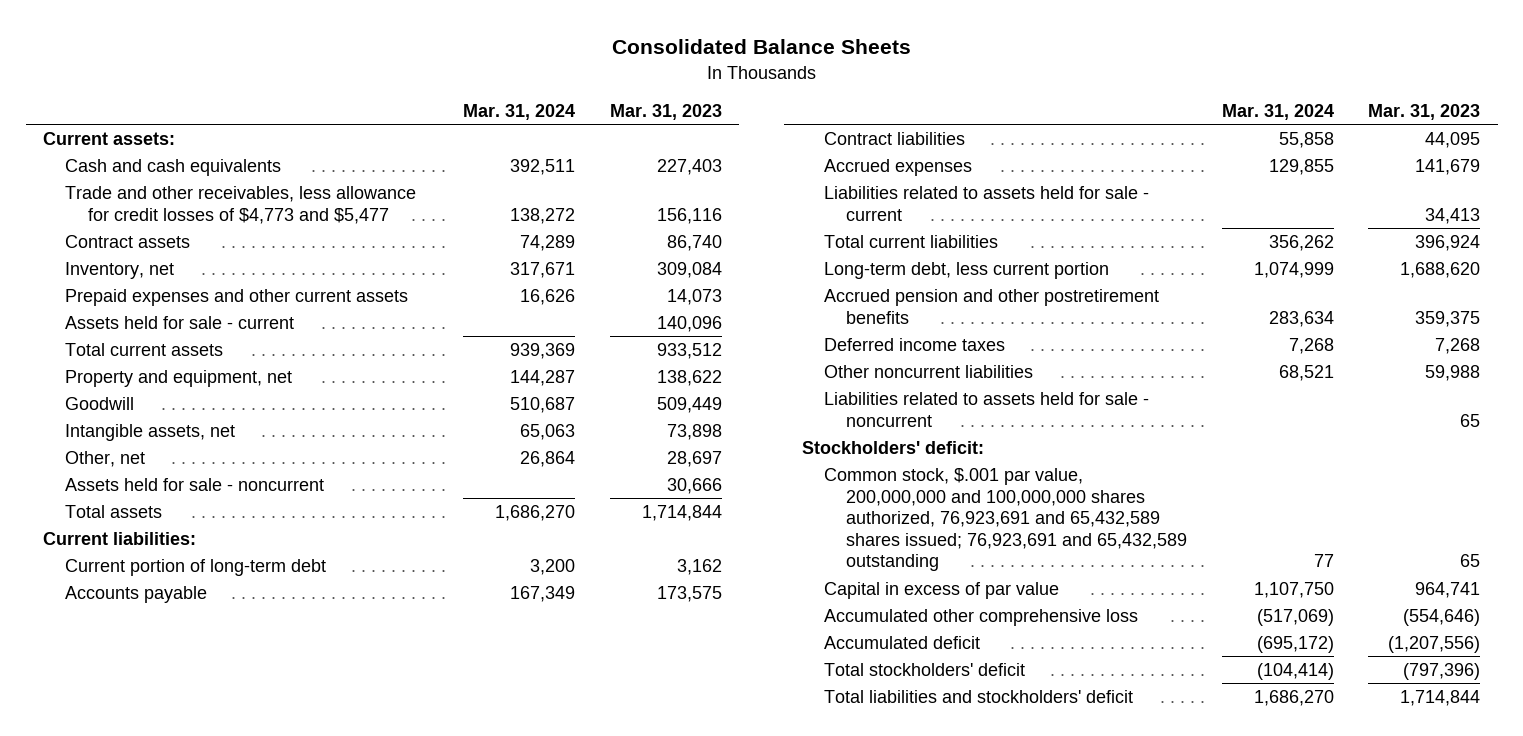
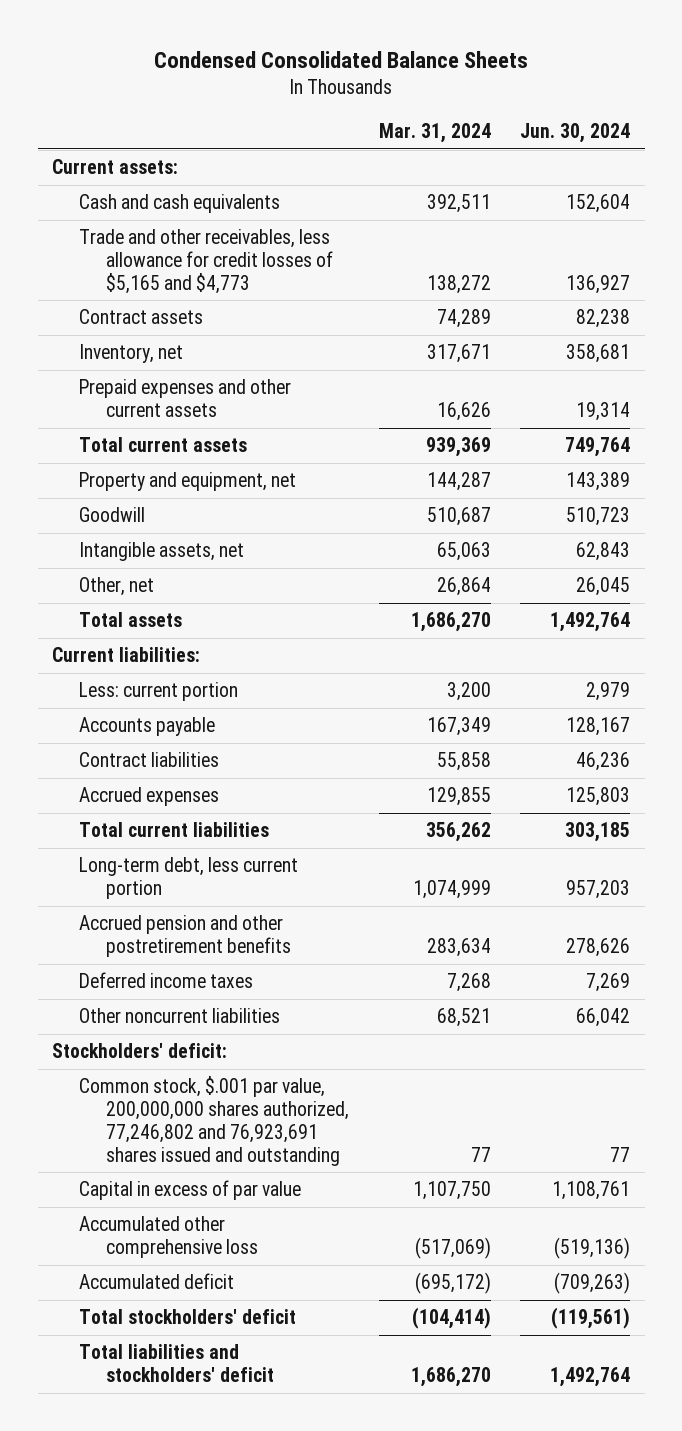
[611,39,911,55] Consolidated Balance Sheets -> [154,50,529,68] Condensed Consolidated Balance Sheets
[609,103,722,120] Mar. 31, 2023 -> none
none -> [520,123,631,144] Jun. 30, 2024
[65,185,417,224] Trade and other receivables, less allowance for credit losses of $4,773 and $5,477 -> [79,229,334,294] Trade and other receivables, less allowance for credit losses of $5,165 and $4,773
[65,315,295,329] Assets held for sale - current -> none
[65,477,325,491] Assets held for sale - noncurrent -> none
[65,558,327,576] Current portion of long-term debt -> [79,682,239,702] Less: current portion
[823,185,1149,221] Liabilities related to assets held for sale - current -> none
[823,391,1149,427] Liabilities related to assets held for sale - noncurrent -> none
[823,467,1188,572] Common stock, $.001 par value, 200,000,000 and 100,000,000 shares authorized, 76,923,691 and 65,432,589 shares issued; 76,923,691 and 65,432,589 outstanding -> [79,1076,350,1166] Common stock, $.001 par value, 200,000,000 shares authorized, 77,246,802 and 76,923,691 shares issued and outstanding

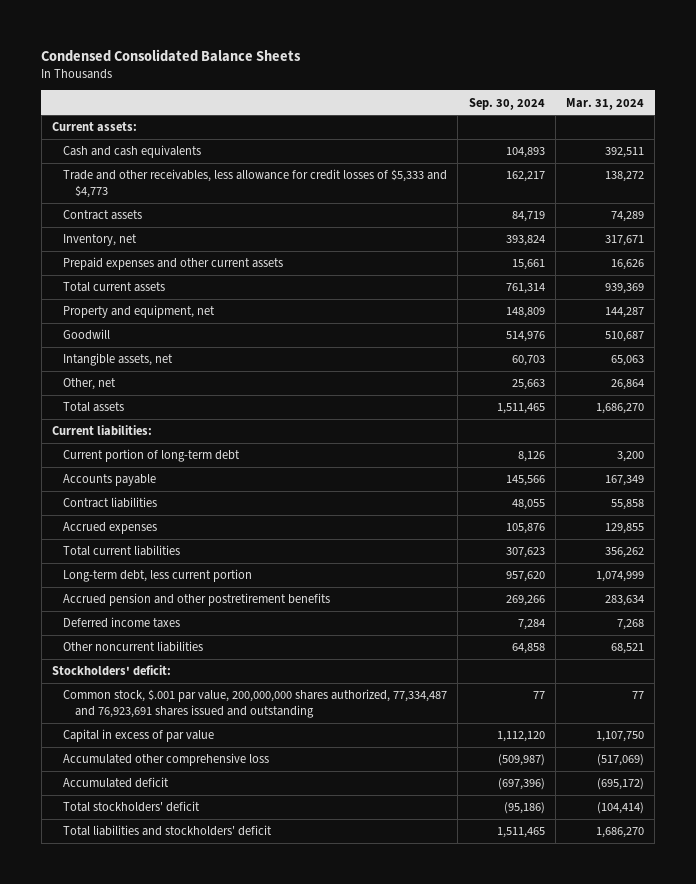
[520,123,631,144] Jun. 30, 2024 -> none
none -> [468,97,545,110] Sep. 30, 2024
[79,229,334,294] Trade and other receivables, less allowance for credit losses of $5,165 and $4,773 -> [63,169,448,199] Trade and other receivables, less allowance for credit losses of $5,333 and $4,773
[79,682,239,702] Less: current portion -> [63,449,241,463] Current portion of long-term debt
[79,1076,350,1166] Common stock, $.001 par value, 200,000,000 shares authorized, 77,246,802 and 76,923,691 shares issued and outstanding -> [63,689,448,719] Common stock, $.001 par value, 200,000,000 shares authorized, 77,334,487 and 76,923,691 shares issued and outstanding

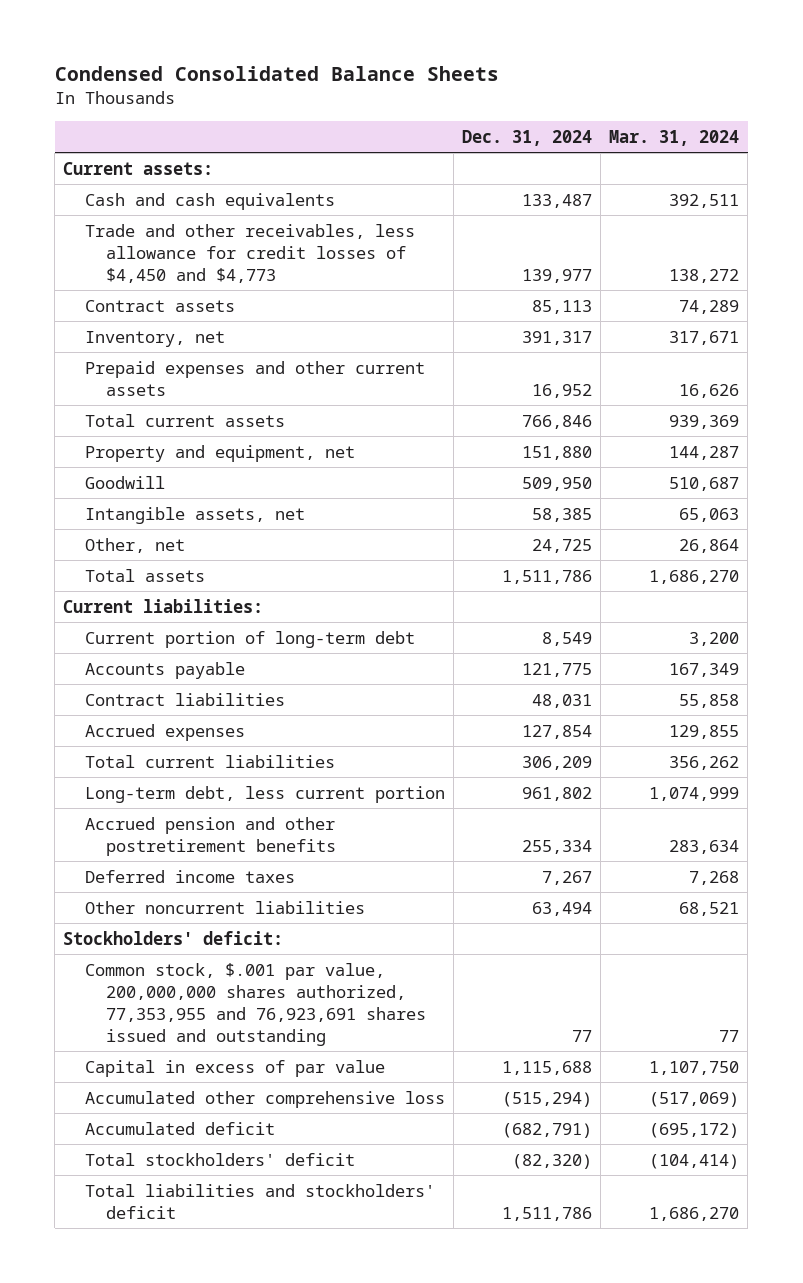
[468,97,545,110] Sep. 30, 2024 -> none
none -> [461,129,592,146] Dec. 31, 2024
[63,169,448,199] Trade and other receivables, less allowance for credit losses of $5,333 and $4,773 -> [84,223,415,283] Trade and other receivables, less allowance for credit losses of $4,450 and $4,773
[63,689,448,719] Common stock, $.001 par value, 200,000,000 shares authorized, 77,334,487 and 76,923,691 shares issued and outstanding -> [84,962,426,1046] Common stock, $.001 par value, 200,000,000 shares authorized, 77,353,955 and 76,923,691 shares issued and outstanding

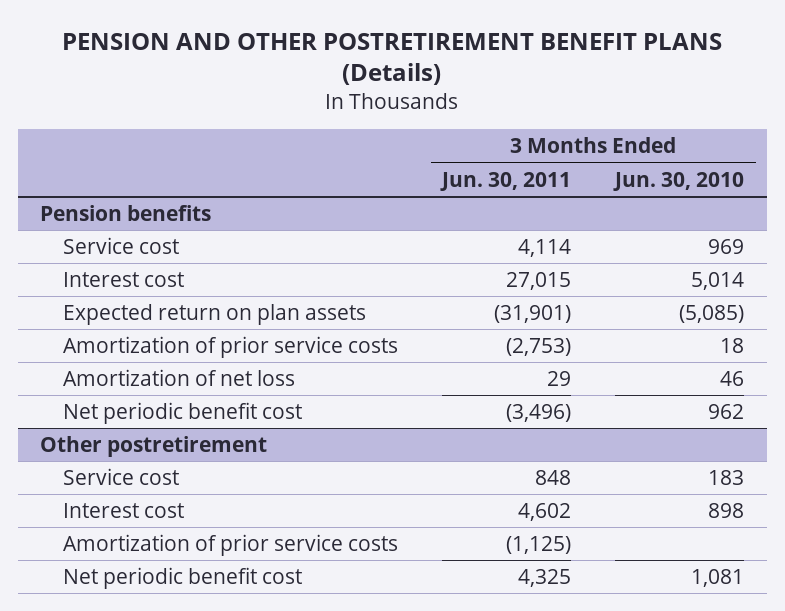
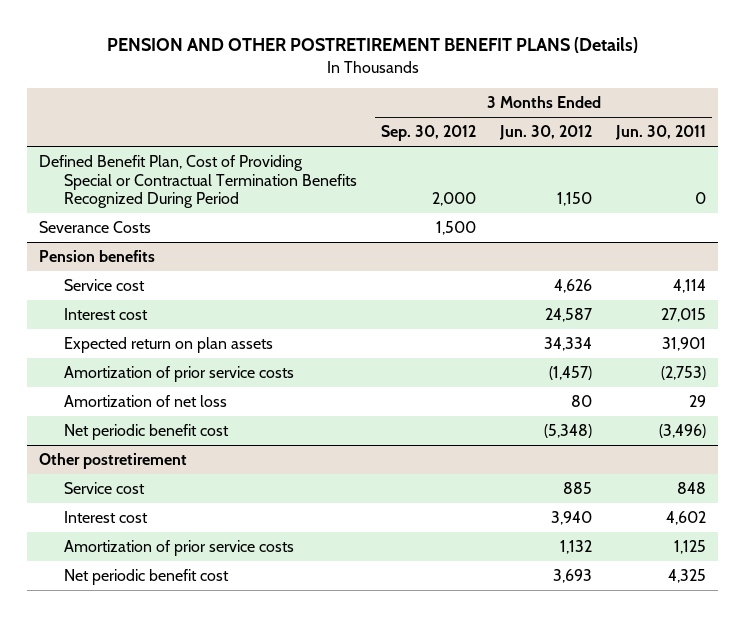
[613,171,745,191] Jun. 30, 2010 -> none
none -> [380,125,476,142] Sep. 30, 2012
none -> [499,125,593,141] Jun. 30, 2012
none -> [38,155,357,209] Defined Benefit Plan, Cost of Providing Special or Contractual Termination Benefits Recognized During Period
none -> [38,221,151,234] Severance Costs
[494,304,572,323] (31,901) -> [662,337,707,352] 31,901
[506,535,572,554] (1,125) -> [674,540,707,555] 1,125

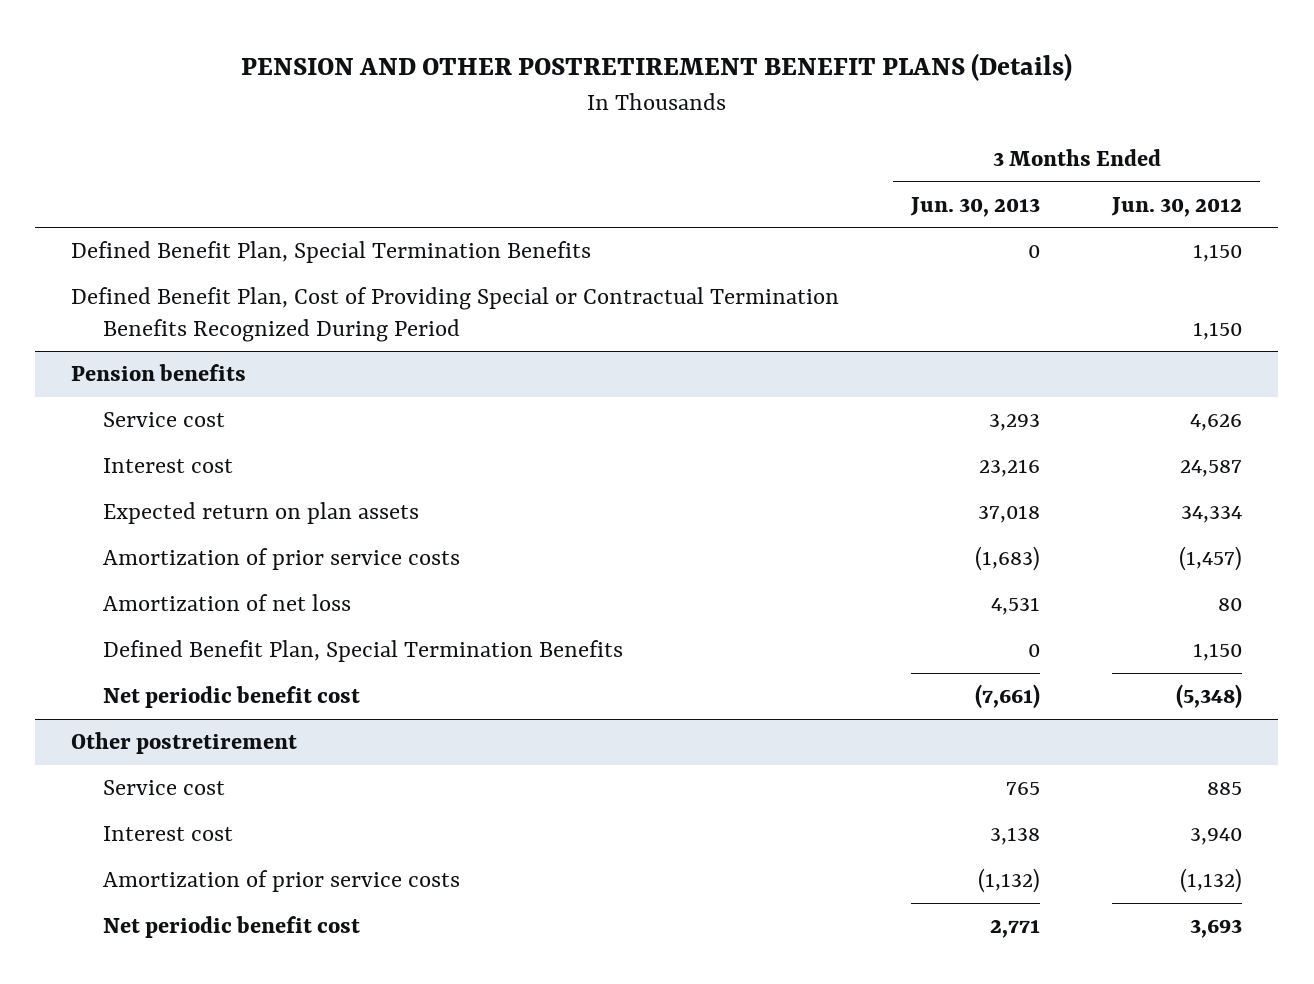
[380,125,476,142] Sep. 30, 2012 -> none
[615,125,707,141] Jun. 30, 2011 -> none
none -> [910,197,1041,218] Jun. 30, 2013
none -> [71,241,592,264] Defined Benefit Plan, Special Termination Benefits
[38,221,151,234] Severance Costs -> none
none -> [102,640,623,663] Defined Benefit Plan, Special Termination Benefits
[560,540,593,555] 1,132 -> [1180,868,1243,894] (1,132)

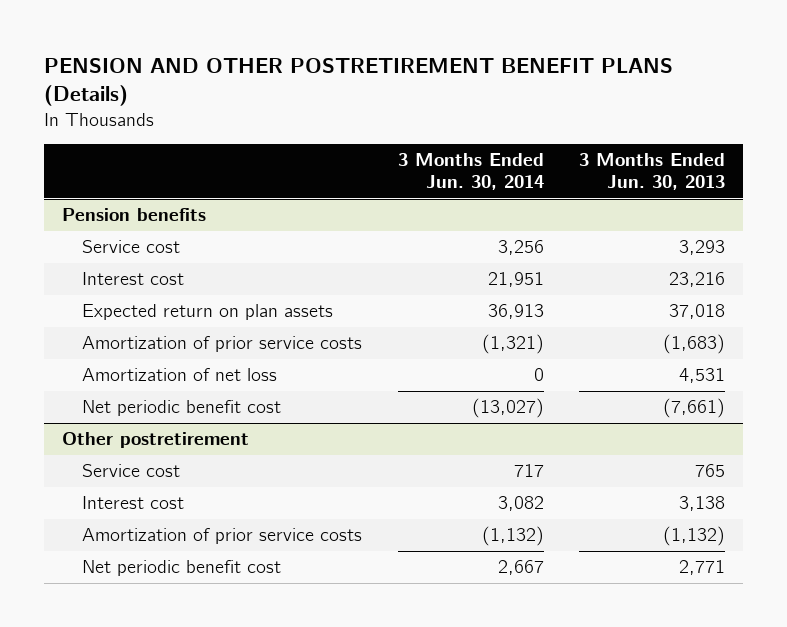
[1111,197,1243,218] Jun. 30, 2012 -> none
none -> [397,153,544,191] 3 Months Ended Jun. 30, 2014
[71,241,592,264] Defined Benefit Plan, Special Termination Benefits -> none
[71,287,840,342] Defined Benefit Plan, Cost of Providing Special or Contractual Termination Benefits Recognized During Period -> none
[102,640,623,663] Defined Benefit Plan, Special Termination Benefits -> none

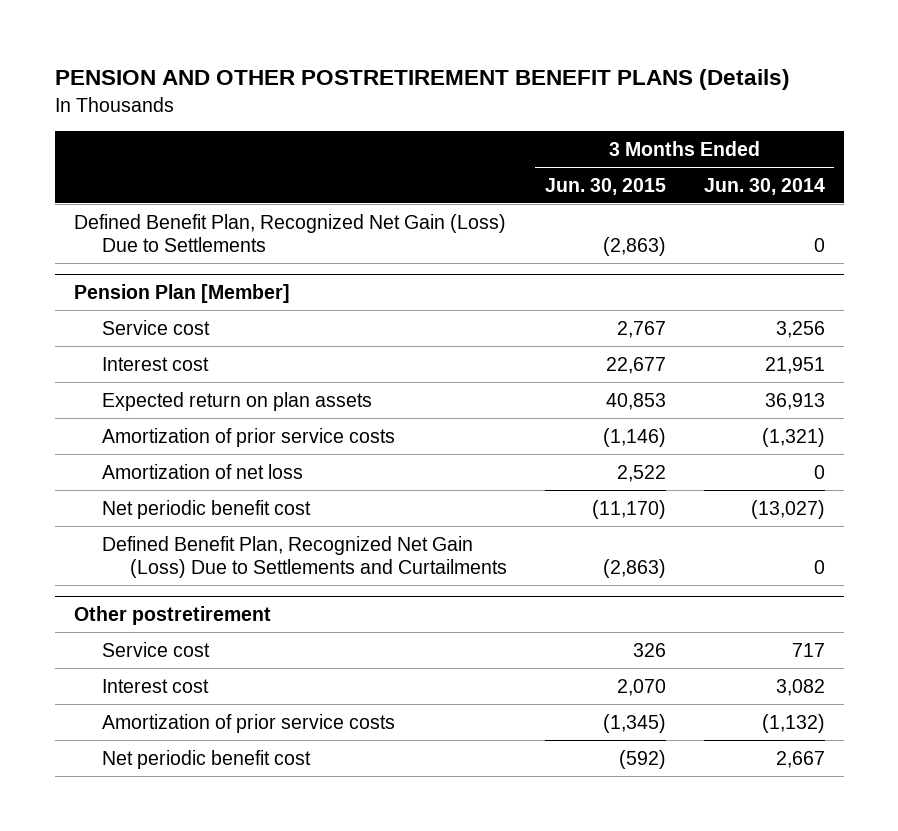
[579,153,726,191] 3 Months Ended Jun. 30, 2013 -> none
none -> [544,177,666,195] Jun. 30, 2015
[61,208,206,222] Pension benefits -> none
none -> [73,213,506,252] Defined Benefit Plan, Recognized Net Gain (Loss) Due to Settlements
none -> [73,284,290,304] Pension Plan [Member]
none -> [101,535,507,578] Defined Benefit Plan, Recognized Net Gain (Loss) Due to Settlements and Curtailments

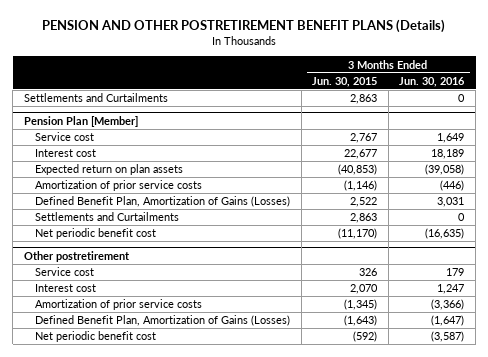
[703,177,825,195] Jun. 30, 2014 -> none
none -> [399,76,466,87] Jun. 30, 2016
[73,213,506,252] Defined Benefit Plan, Recognized Net Gain (Loss) Due to Settlements -> none
none -> [24,93,169,103] Settlements and Curtailments
[605,392,666,410] 40,853 -> [338,164,378,176] (40,853)
[101,463,303,479] Amortization of net loss -> [34,196,290,208] Defined Benefit Plan, Amortization of Gains (Losses)
none -> [34,212,179,222] Settlements and Curtailments
[101,535,507,578] Defined Benefit Plan, Recognized Net Gain (Loss) Due to Settlements and Curtailments -> none
none -> [34,315,290,327] Defined Benefit Plan, Amortization of Gains (Losses)

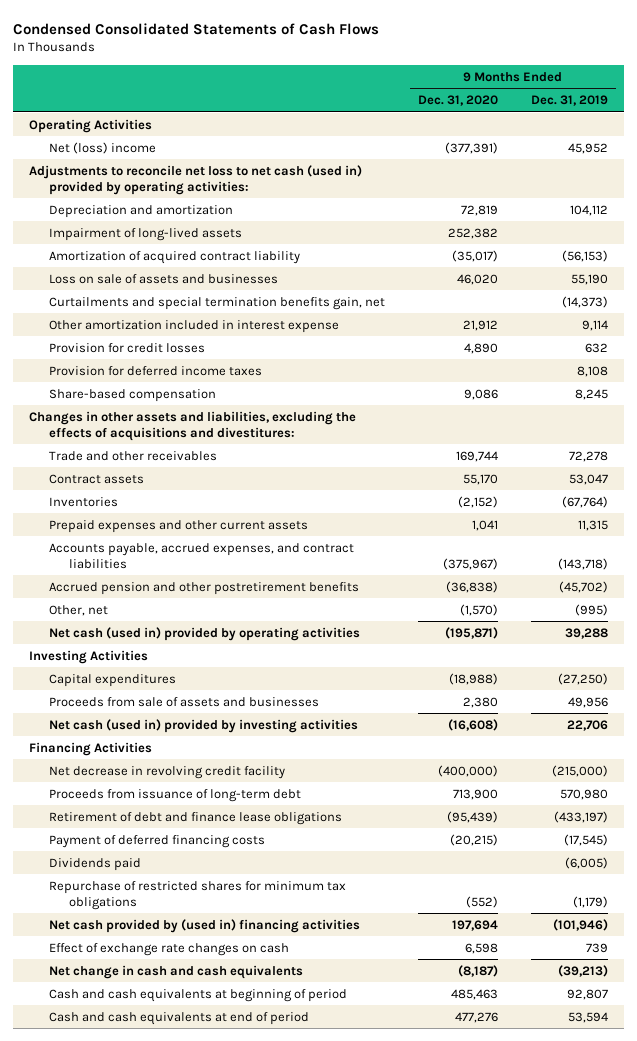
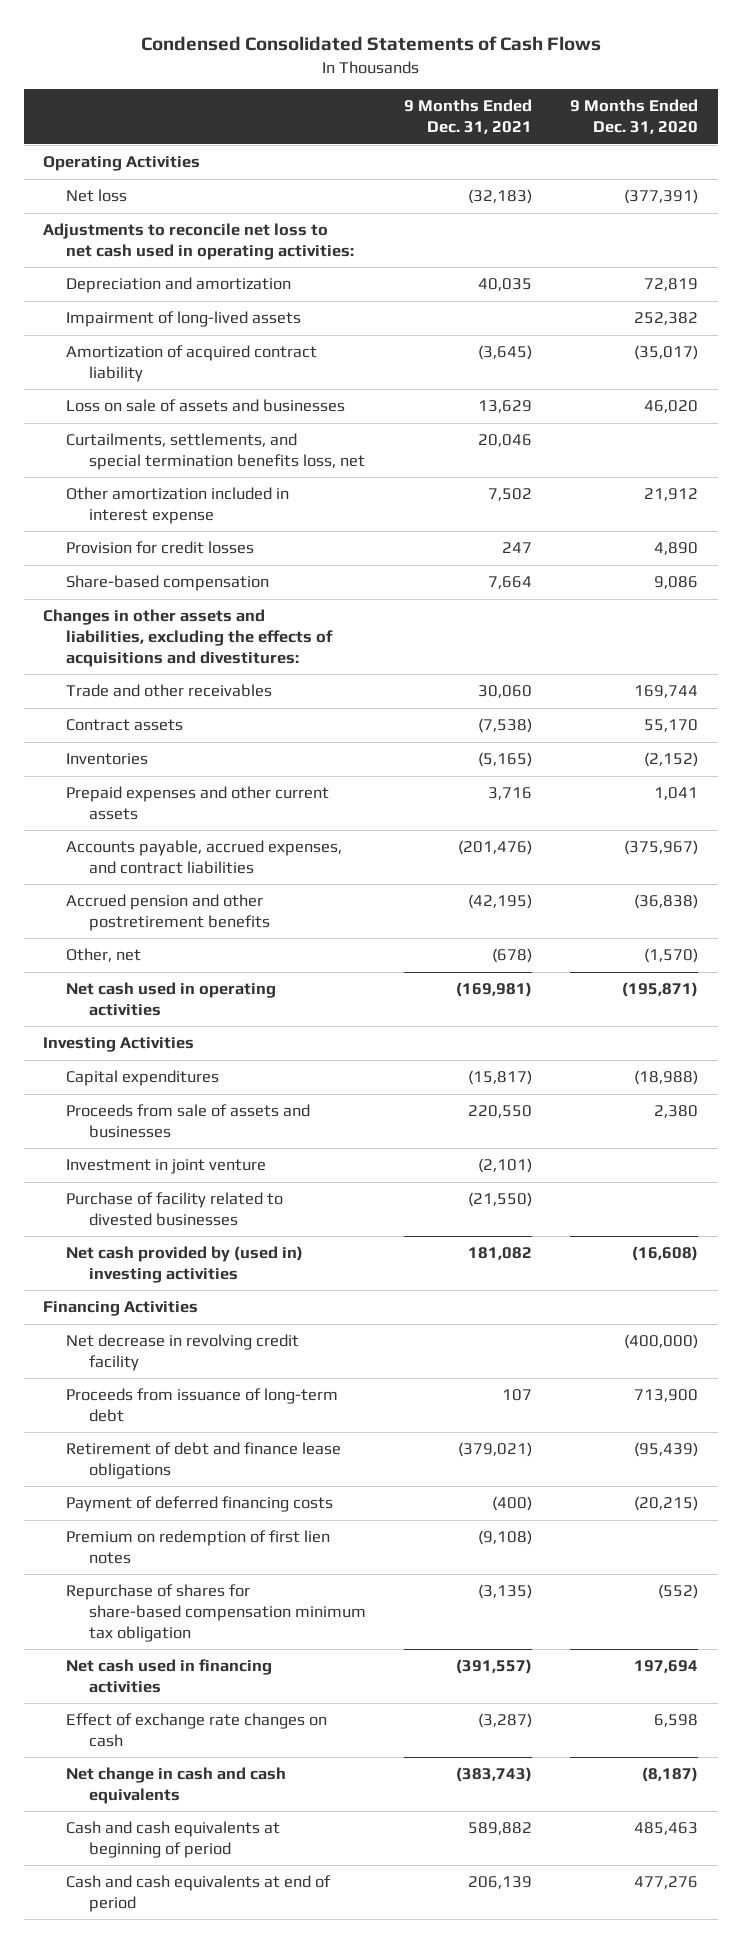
[530,95,608,107] Dec. 31, 2019 -> none
none -> [404,99,533,135] 9 Months Ended Dec. 31, 2021
[49,141,157,154] Net (loss) income -> [66,189,128,203] Net loss
[29,164,363,195] Adjustments to reconcile net loss to net cash (used in) provided by operating activities: -> [43,223,355,260] Adjustments to reconcile net loss to net cash used in operating activities:
[49,296,386,310] Curtailments and special termination benefits gain, net -> [66,433,365,470] Curtailments, settlements, and special termination benefits loss, net
[49,365,263,376] Provision for deferred income taxes -> none
[49,626,361,641] Net cash (used in) provided by operating activities -> [66,982,277,1016] Net cash used in operating activities
none -> [66,1159,267,1175] Investment in joint venture
none -> [66,1192,284,1226] Purchase of facility related to divested businesses
[49,718,359,733] Net cash (used in) provided by investing activities -> [66,1246,304,1283] Net cash provided by (used in) investing activities
[49,857,142,871] Dividends paid -> none
none -> [66,1530,331,1564] Premium on redemption of first lien notes
[49,880,347,910] Repurchase of restricted shares for minimum tax obligations -> [66,1584,366,1642] Repurchase of shares for share-based compensation minimum tax obligation
[49,918,361,933] Net cash provided by (used in) financing activities -> [66,1659,273,1693] Net cash used in financing activities

